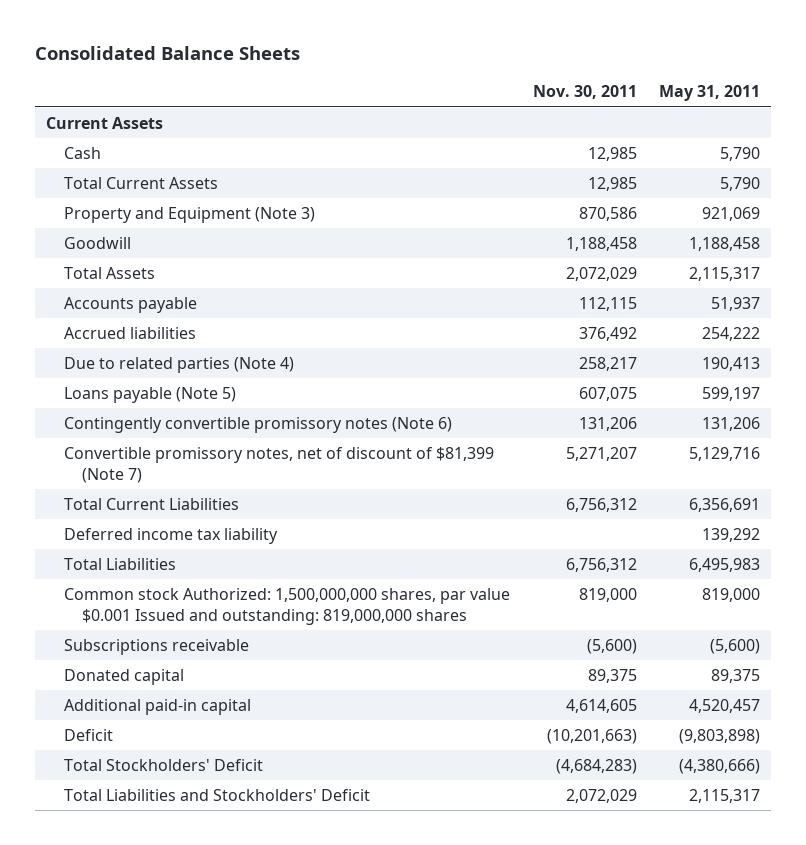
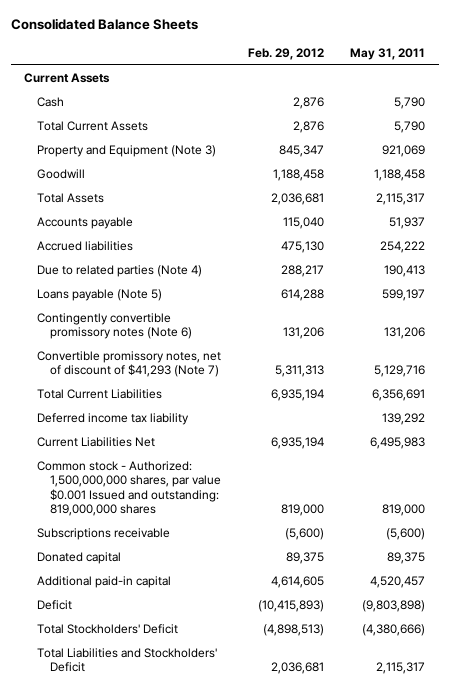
[532,85,637,100] Nov. 30, 2011 -> none
none -> [247,48,324,61] Feb. 29, 2012
[64,447,495,483] Convertible promissory notes, net of discount of $81,399 (Note 7) -> [37,351,222,378] Convertible promissory notes, net of discount of $41,293 (Note 7)
[64,558,177,571] Total Liabilities -> [37,437,156,448] Current Liabilities Net
[64,588,511,625] Common stock Authorized: 1,500,000,000 shares, par value $0.001 Issued and outstanding: 819,000,000 shares -> [37,461,221,517] Common stock - Authorized: 1,500,000,000 shares, par value $0.001 Issued and outstanding: 819,000,000 shares

